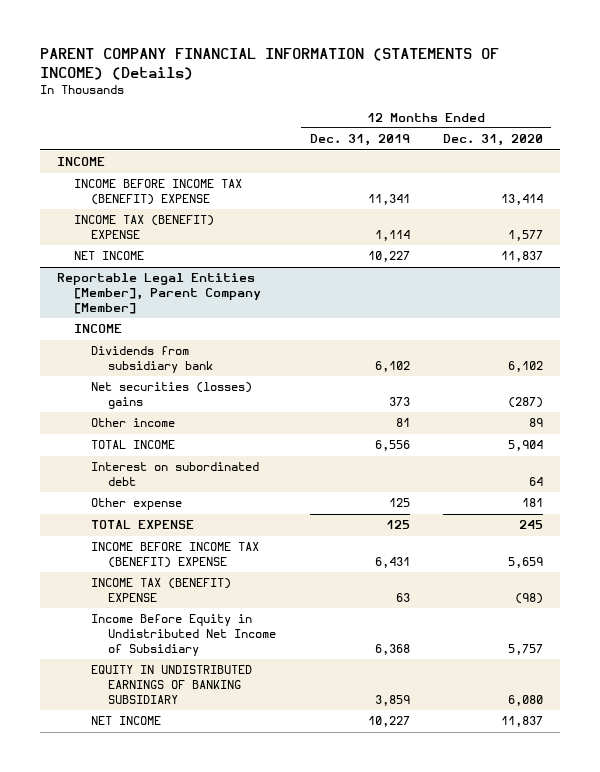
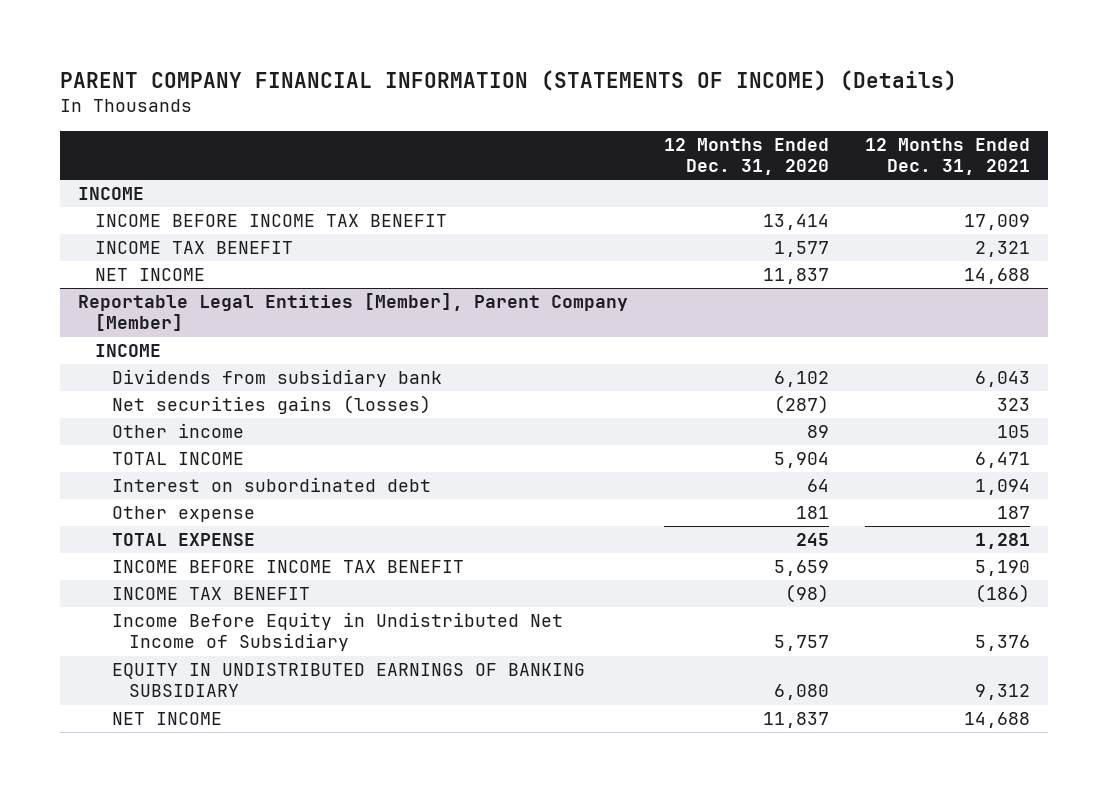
[309,134,410,147] Dec. 31, 2019 -> none
none -> [864,137,1030,176] 12 Months Ended Dec. 31, 2021
[74,179,243,206] INCOME BEFORE INCOME TAX (BENEFIT) EXPENSE -> [94,214,447,228] INCOME BEFORE INCOME TAX BENEFIT
[74,215,215,240] INCOME TAX (BENEFIT) EXPENSE -> [94,241,293,255] INCOME TAX BENEFIT
[91,382,253,410] Net securities (losses) gains -> [111,395,431,415] Net securities gains (losses)
[91,542,260,569] INCOME BEFORE INCOME TAX (BENEFIT) EXPENSE -> [111,560,464,574] INCOME BEFORE INCOME TAX BENEFIT
[91,578,232,603] INCOME TAX (BENEFIT) EXPENSE -> [111,587,310,601] INCOME TAX BENEFIT

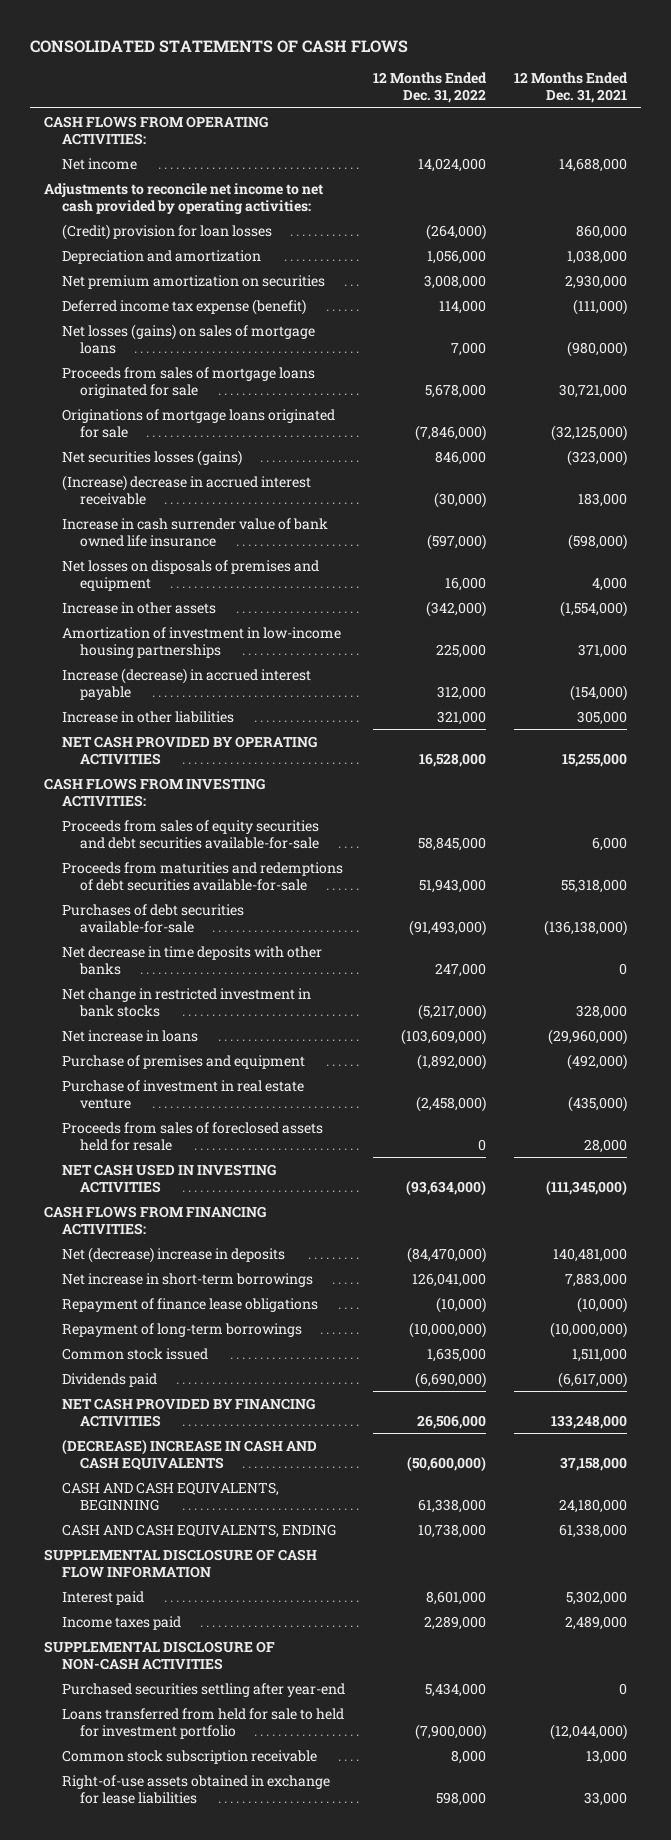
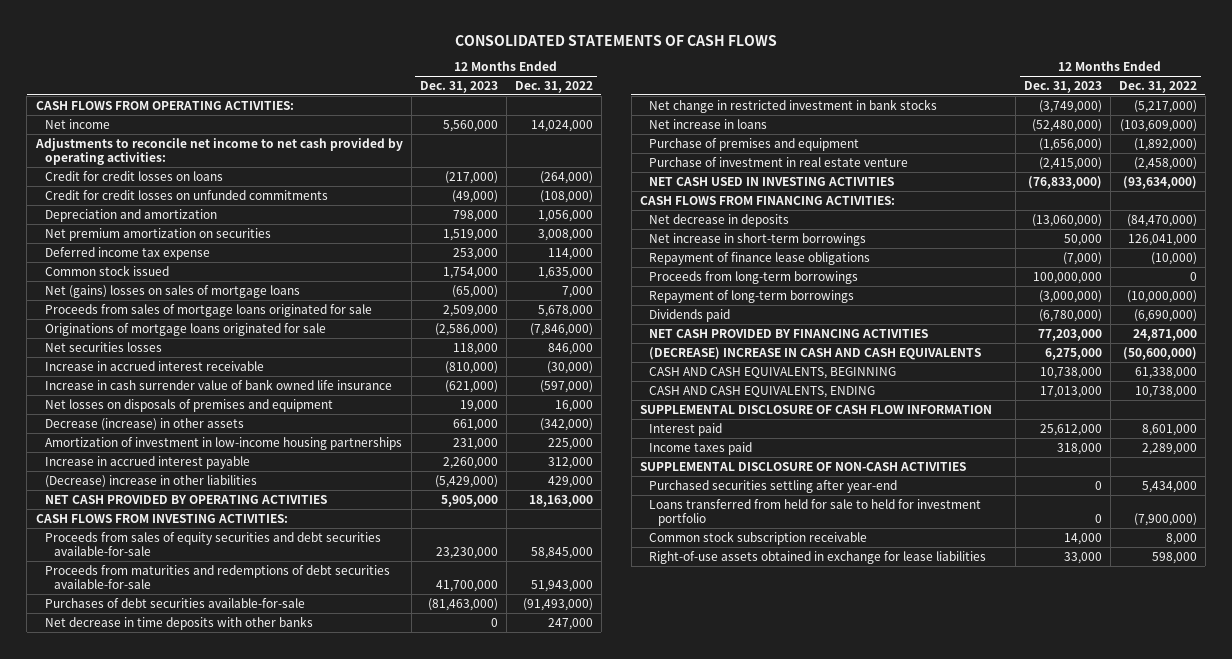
[514,72,629,104] 12 Months Ended Dec. 31, 2021 -> none
none -> [419,80,498,93] Dec. 31, 2023
[62,223,273,240] (Credit) provision for loan losses -> [44,170,223,181] Credit for credit losses on loans
none -> [44,189,328,200] Credit for credit losses on unfunded commitments
[62,298,307,315] Deferred income tax expense (benefit) -> [44,246,210,260] Deferred income tax expense
[62,1347,209,1360] Common stock issued -> [44,264,169,276] Common stock issued
[62,323,316,354] Net losses (gains) on sales of mortgage loans -> [44,284,300,298] Net (gains) losses on sales of mortgage loans
[62,449,243,466] Net securities losses (gains) -> [44,341,162,352] Net securities losses
[62,474,312,505] (Increase) decrease in accrued interest receivable -> [44,360,264,371] Increase in accrued interest receivable
[62,601,217,614] Increase in other assets -> [44,417,244,431] Decrease (increase) in other assets
[62,667,312,700] Increase (decrease) in accrued interest payable -> [44,455,250,469] Increase in accrued interest payable
[62,710,235,723] Increase in other liabilities -> [44,474,257,488] (Decrease) increase in other liabilities
[437,710,487,725] 321,000 -> [547,475,593,488] 429,000
[419,752,487,767] 16,528,000 -> [528,494,593,507] 18,163,000
[62,1121,324,1151] Proceeds from sales of foreclosed assets held for resale -> none
[62,1246,286,1263] Net (decrease) increase in deposits -> [649,213,790,227] Net decrease in deposits
none -> [649,270,859,284] Proceeds from long-term borrowings
[417,1414,487,1429] 26,506,000 -> [1132,328,1197,341] 24,871,000

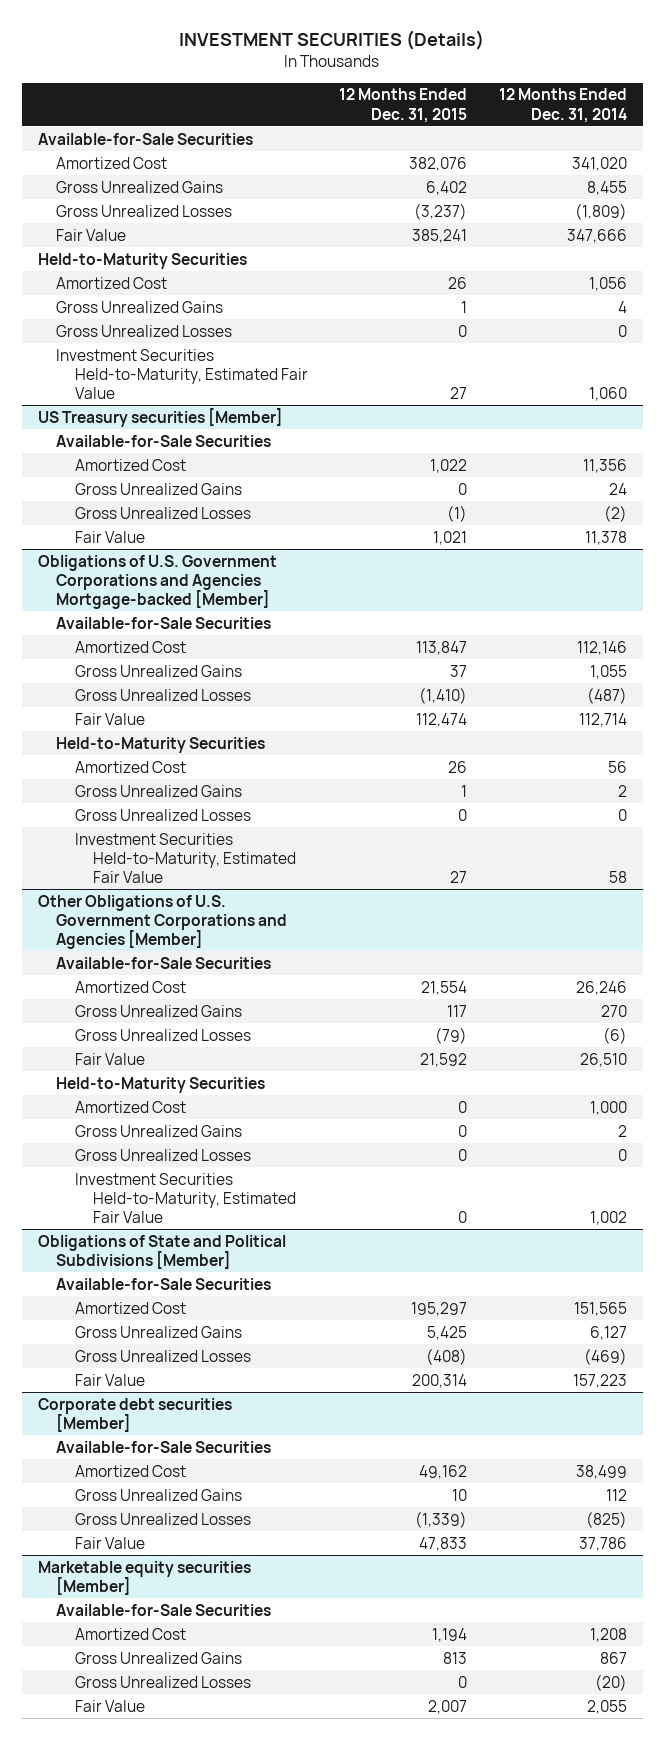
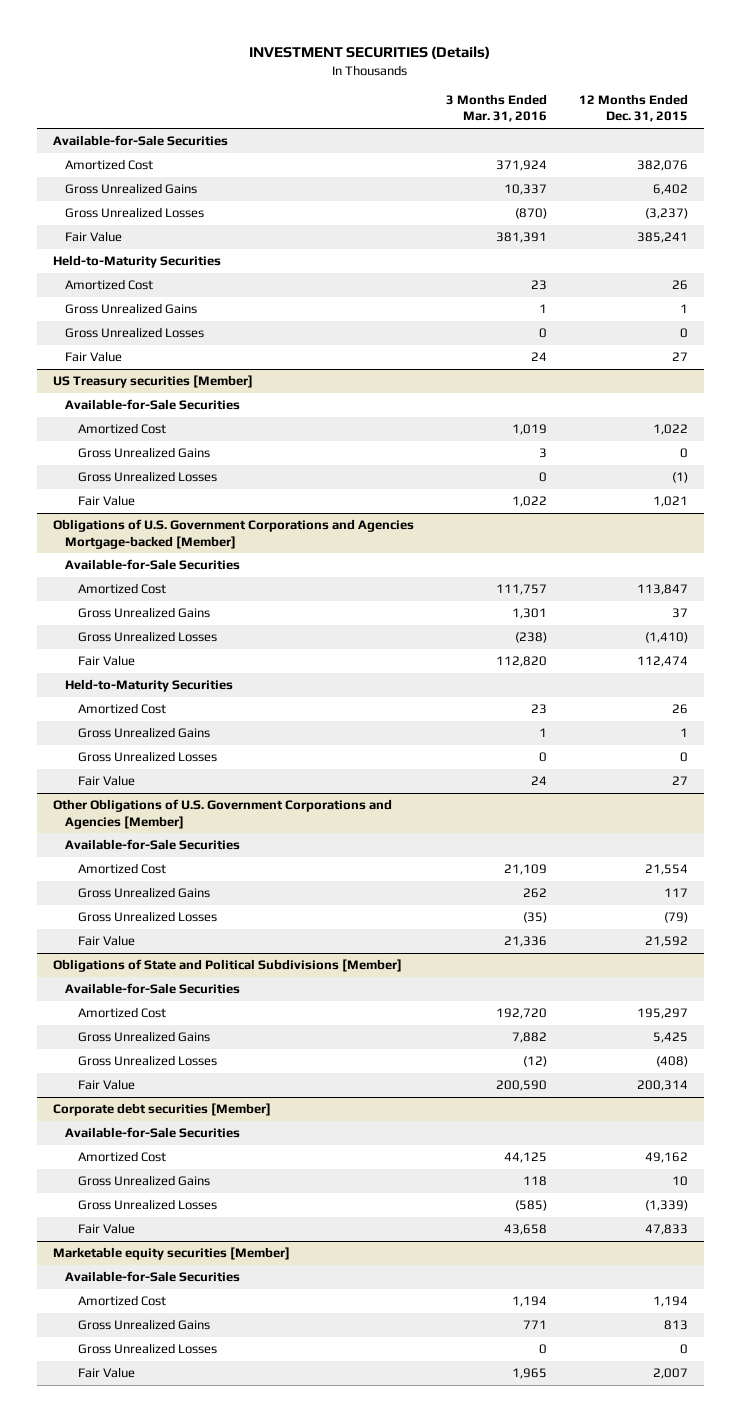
[499,88,628,123] 12 Months Ended Dec. 31, 2014 -> none
none -> [445,93,547,123] 3 Months Ended Mar. 31, 2016
[56,348,308,400] Investment Securities Held-to-Maturity, Estimated Fair Value -> [65,351,123,363] Fair Value
[74,832,297,884] Investment Securities Held-to-Maturity, Estimated Fair Value -> [77,775,135,787] Fair Value
[56,1076,266,1093] Held-to-Maturity Securities -> none
[74,1100,186,1113] Amortized Cost -> none
[74,1124,242,1137] Gross Unrealized Gains -> none
[74,1148,251,1161] Gross Unrealized Losses -> none
[74,1172,297,1224] Investment Securities Held-to-Maturity, Estimated Fair Value -> none

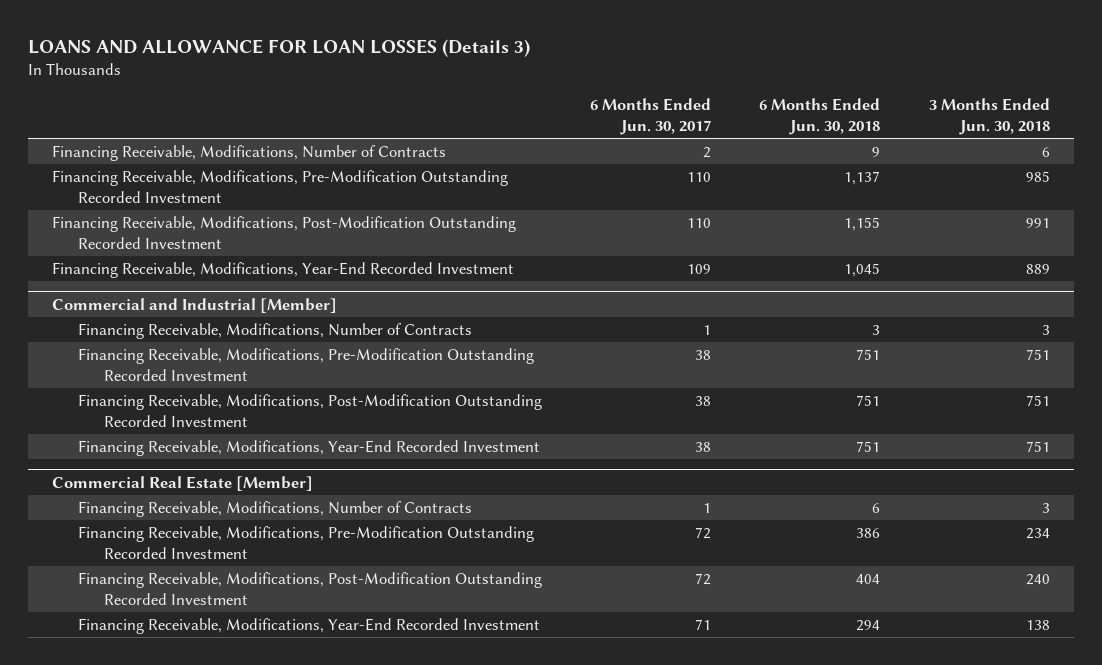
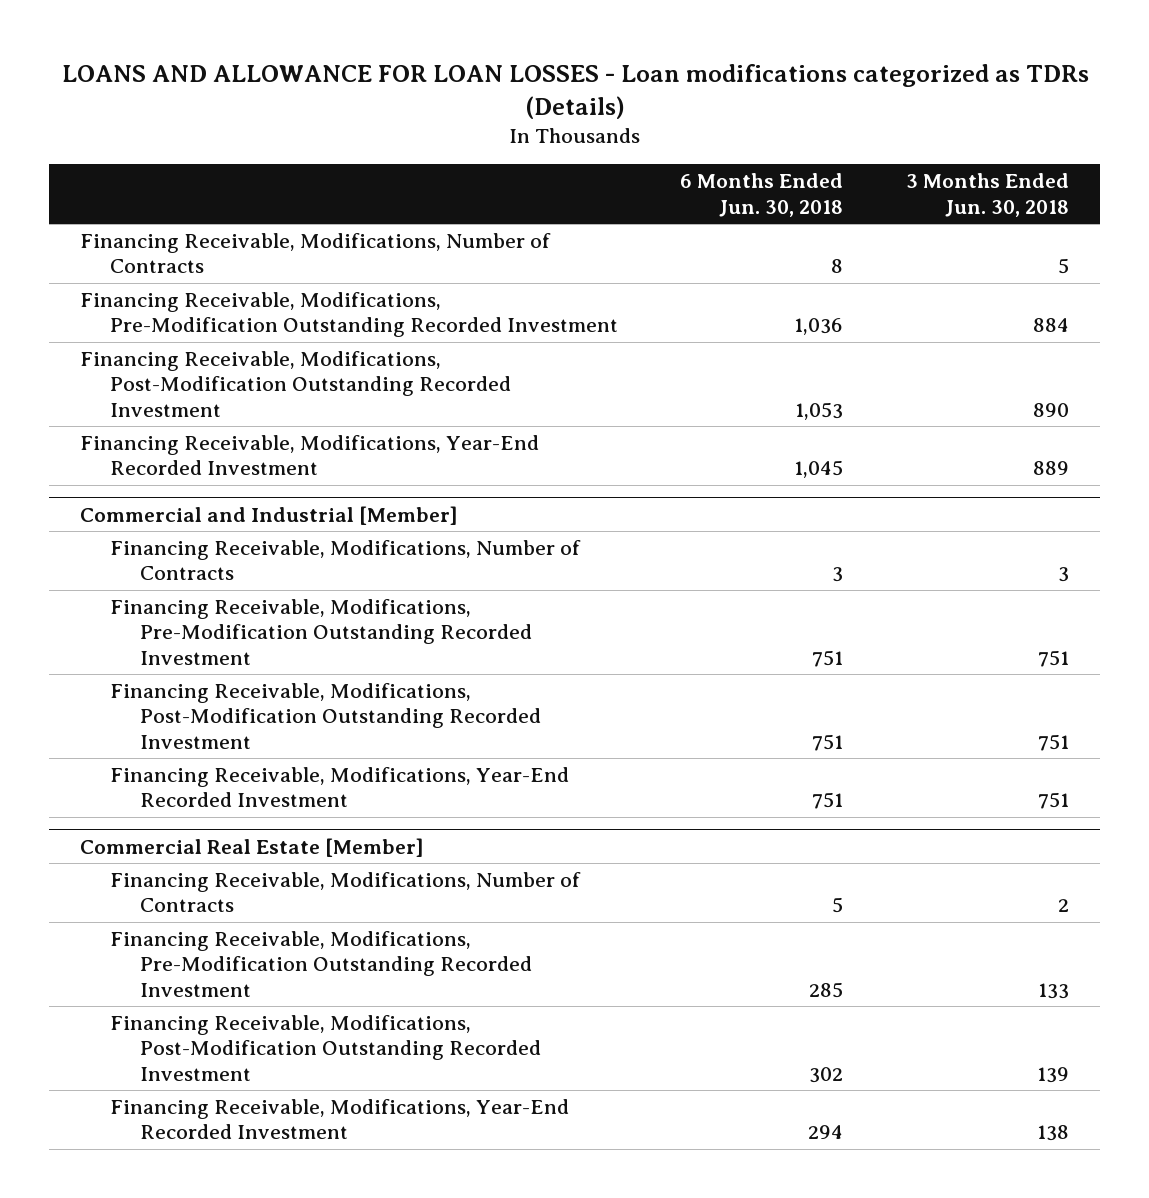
[27,39,530,58] LOANS AND ALLOWANCE FOR LOAN LOSSES (Details 3) -> [61,63,1089,119] LOANS AND ALLOWANCE FOR LOAN LOSSES - Loan modifications categorized as TDRs (Details)
[590,97,712,136] 6 Months Ended Jun. 30, 2017 -> none
[872,146,881,157] 9 -> [831,259,844,274] 8
[1041,146,1050,157] 6 -> [1057,258,1069,275] 5
[844,170,881,185] 1,137 -> [794,318,844,336] 1,036
[1025,170,1050,182] 985 -> [1032,318,1069,333] 884
[844,216,881,231] 1,155 -> [795,401,844,420] 1,053
[1025,217,1050,228] 991 -> [1032,402,1069,417] 890
[872,502,881,513] 6 -> [832,897,844,914] 5
[1041,502,1050,513] 3 -> [1057,899,1069,913] 2
[856,527,881,538] 386 -> [809,981,844,998] 285
[1025,527,1050,539] 234 -> [1037,982,1069,999] 133
[856,573,881,584] 404 -> [809,1066,844,1083] 302
[1025,573,1050,585] 240 -> [1036,1066,1069,1083] 139

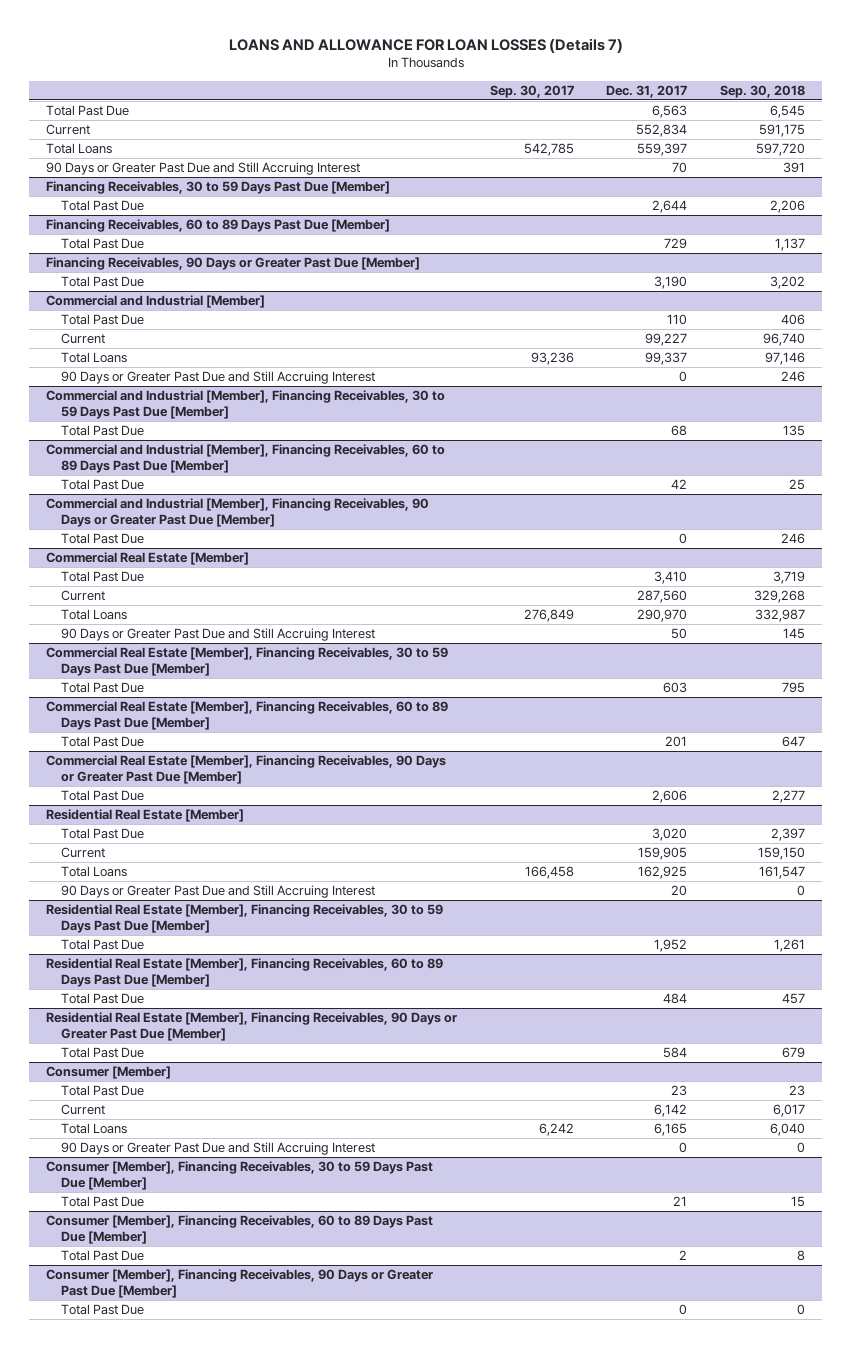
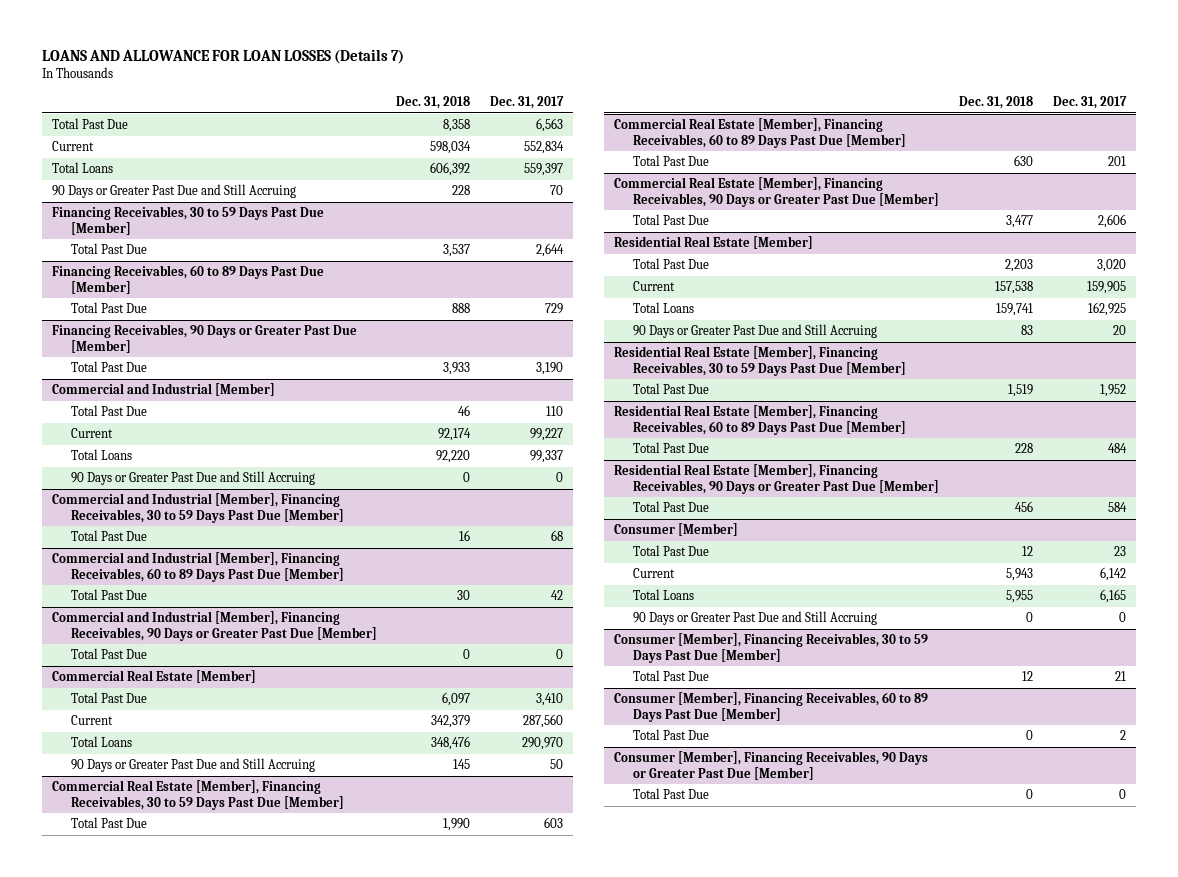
[489,84,574,98] Sep. 30, 2017 -> none
[720,84,806,98] Sep. 30, 2018 -> none
none -> [396,95,471,109] Dec. 31, 2018
[45,162,360,176] 90 Days or Greater Past Due and Still Accruing Interest -> [51,184,296,199] 90 Days or Greater Past Due and Still Accruing
[61,371,376,385] 90 Days or Greater Past Due and Still Accruing Interest -> [70,471,315,486] 90 Days or Greater Past Due and Still Accruing
[61,628,376,642] 90 Days or Greater Past Due and Still Accruing Interest -> [70,758,315,773] 90 Days or Greater Past Due and Still Accruing
[61,885,376,899] 90 Days or Greater Past Due and Still Accruing Interest -> [633,324,878,339] 90 Days or Greater Past Due and Still Accruing
[61,1142,376,1156] 90 Days or Greater Past Due and Still Accruing Interest -> [633,611,878,626] 90 Days or Greater Past Due and Still Accruing

